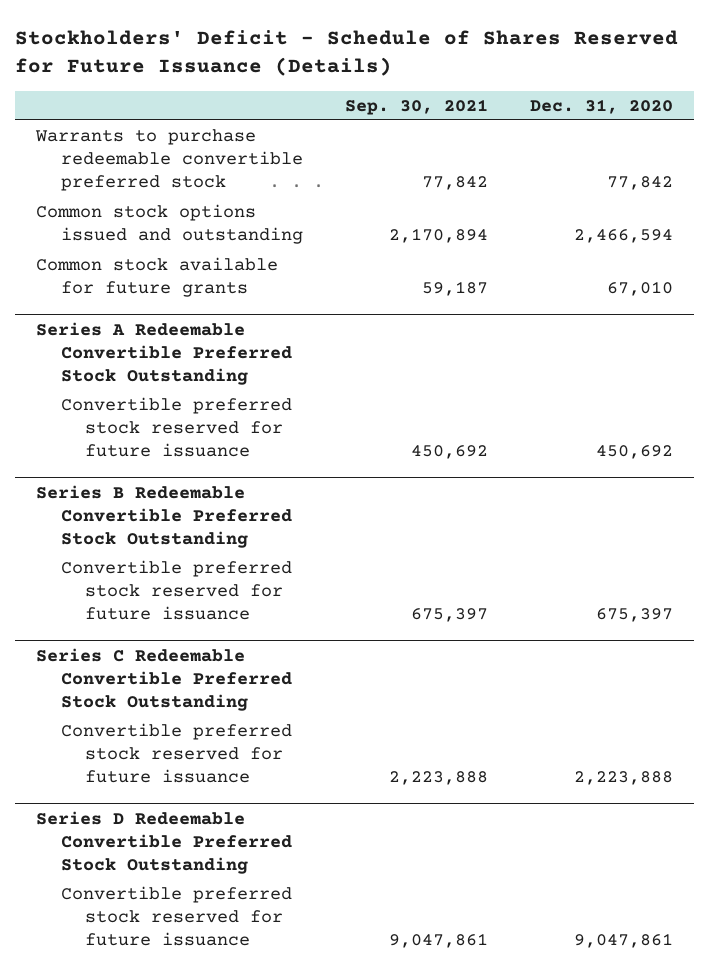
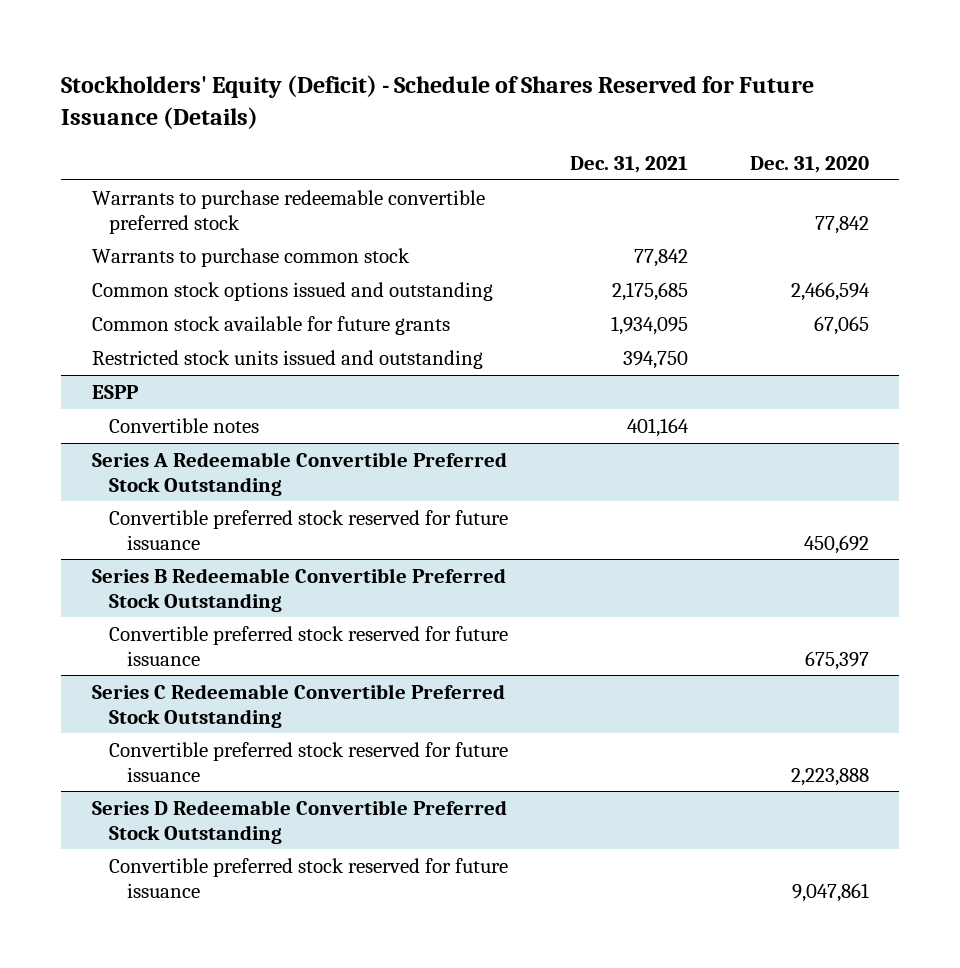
[15,29,679,77] Stockholders' Deficit - Schedule of Shares Reserved for Future Issuance (Details) -> [60,75,814,130] Stockholders' Equity (Deficit) - Schedule of Shares Reserved for Future Issuance (Details)
[344,98,488,115] Sep. 30, 2021 -> none
none -> [569,156,688,174] Dec. 31, 2021
none -> [91,247,410,267] Warrants to purchase common stock
[607,281,674,297] 67,010 -> [813,315,869,335] 67,065
none -> [91,349,483,369] Restricted stock units issued and outstanding
none -> [91,384,139,399] ESPP
none -> [109,417,260,433] Convertible notes

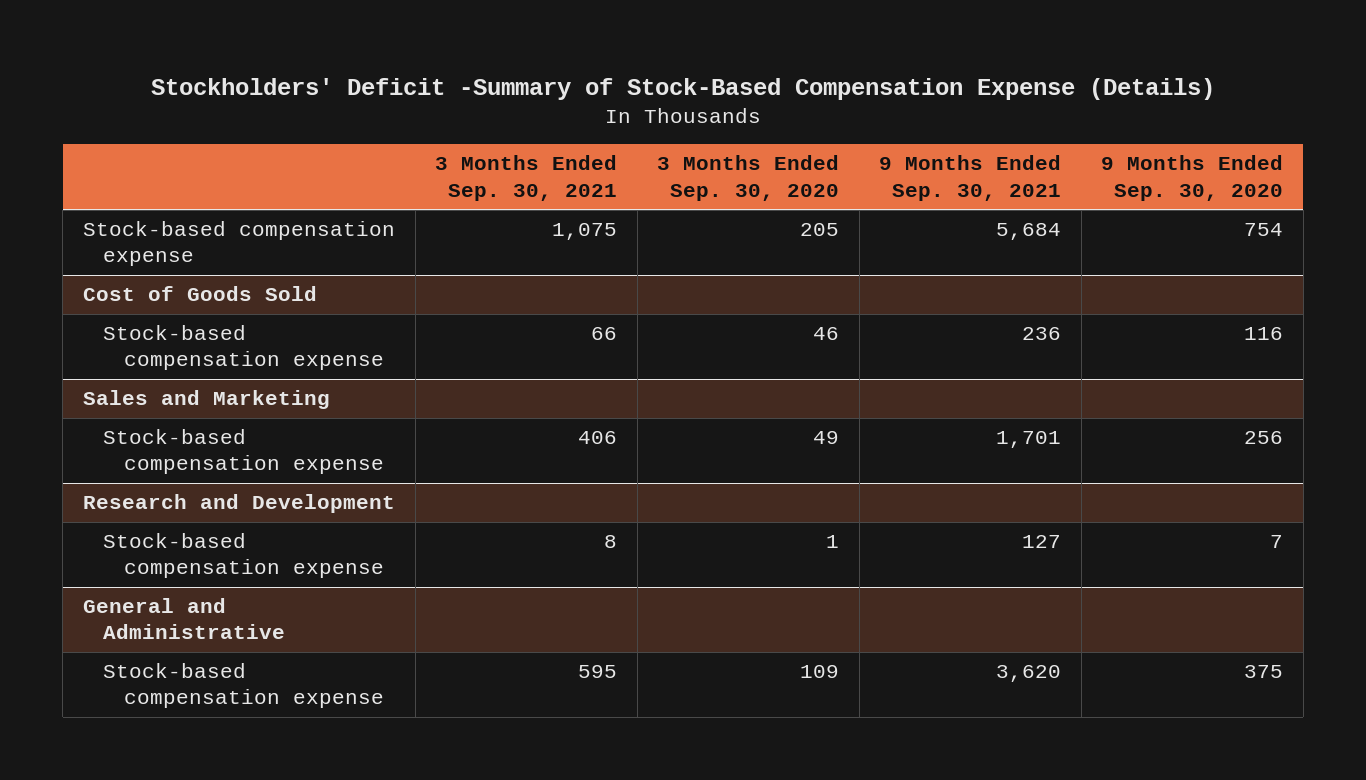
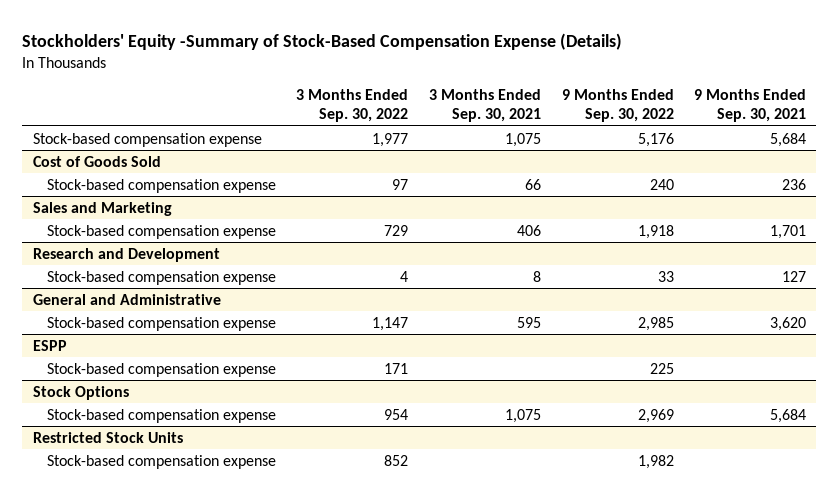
[151,78,1216,101] Stockholders' Deficit -Summary of Stock-Based Compensation Expense (Details) -> [22,32,623,50] Stockholders' Equity -Summary of Stock-Based Compensation Expense (Details)
[657,155,840,201] 3 Months Ended Sep. 30, 2020 -> none
[1101,155,1284,201] 9 Months Ended Sep. 30, 2020 -> none
none -> [296,89,409,123] 3 Months Ended Sep. 30, 2022
none -> [561,89,674,123] 9 Months Ended Sep. 30, 2022
none -> [32,339,67,351] ESPP
none -> [46,362,276,377] Stock-based compensation expense
none -> [32,385,129,400] Stock Options
none -> [46,408,276,423] Stock-based compensation expense
none -> [32,431,183,443] Restricted Stock Units
none -> [46,454,276,469] Stock-based compensation expense

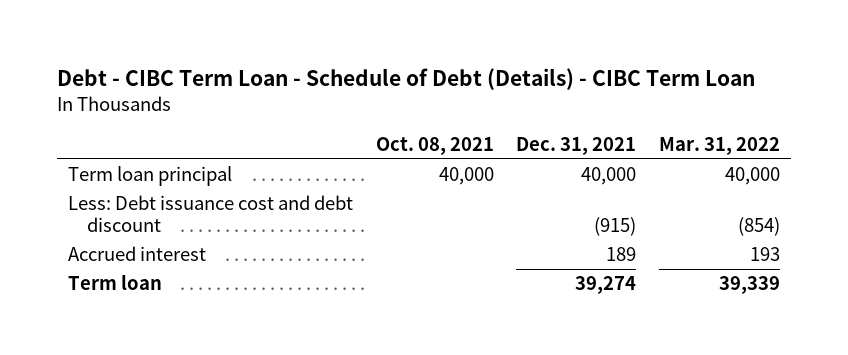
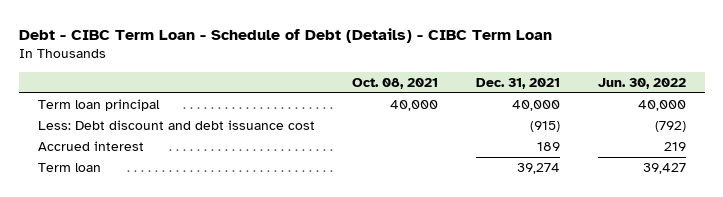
[658,136,780,155] Mar. 31, 2022 -> none
none -> [597,77,686,89] Jun. 30, 2022
[68,195,354,232] Less: Debt issuance cost and debt discount -> [37,120,315,131] Less: Debt discount and debt issuance cost

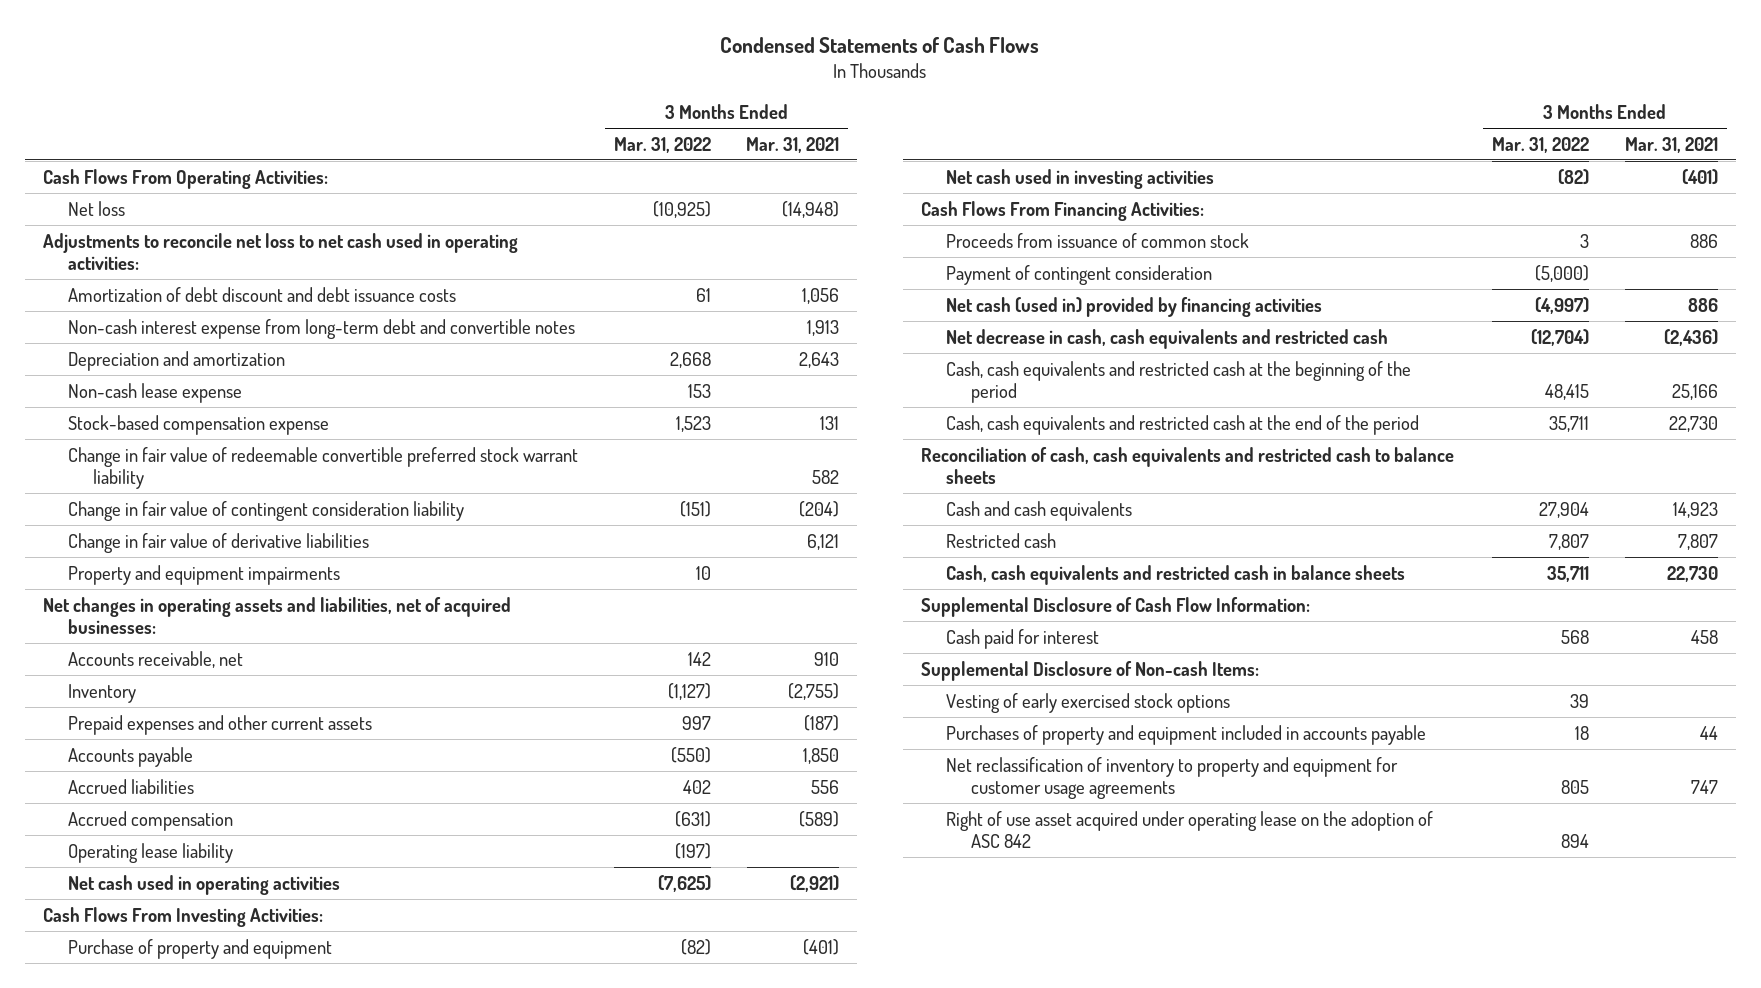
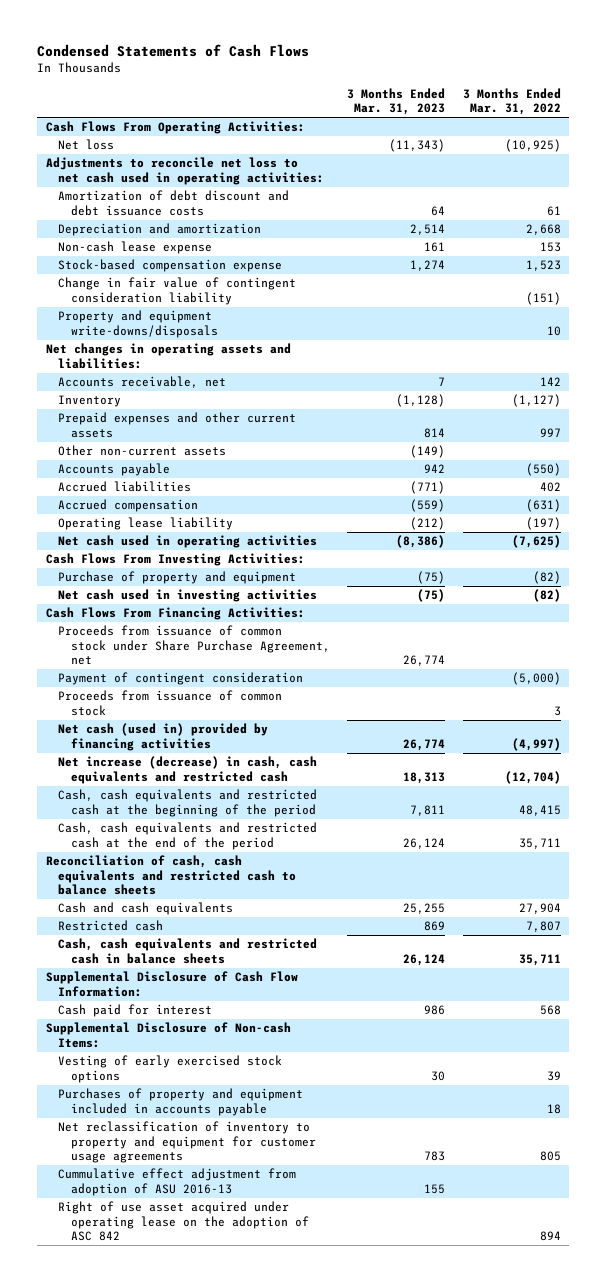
[746,136,840,153] Mar. 31, 2021 -> none
none -> [347,88,446,116] 3 Months Ended Mar. 31, 2023
[67,318,575,339] Non-cash interest expense from long-term debt and convertible notes -> none
[67,446,578,489] Change in fair value of redeemable convertible preferred stock warrant liability -> none
[67,532,369,553] Change in fair value of derivative liabilities -> none
[67,564,340,585] Property and equipment impairments -> none
none -> [58,310,218,338] Property and equipment write-downs/disposals
[42,596,511,634] Net changes in operating assets and liabilities, net of acquired businesses: -> [45,343,291,369] Net changes in operating assets and liabilities:
none -> [58,445,227,457] Other non-current assets
none -> [58,625,330,666] Proceeds from issuance of common stock under Share Purchase Agreement, net
[946,232,1250,248] Proceeds from issuance of common stock -> [58,690,283,716] Proceeds from issuance of common stock
[946,328,1389,349] Net decrease in cash, cash equivalents and restricted cash -> [58,756,318,784] Net increase (decrease) in cash, cash equivalents and restricted cash
none -> [58,1168,297,1196] Cummulative effect adjustment from adoption of ASU 2016-13

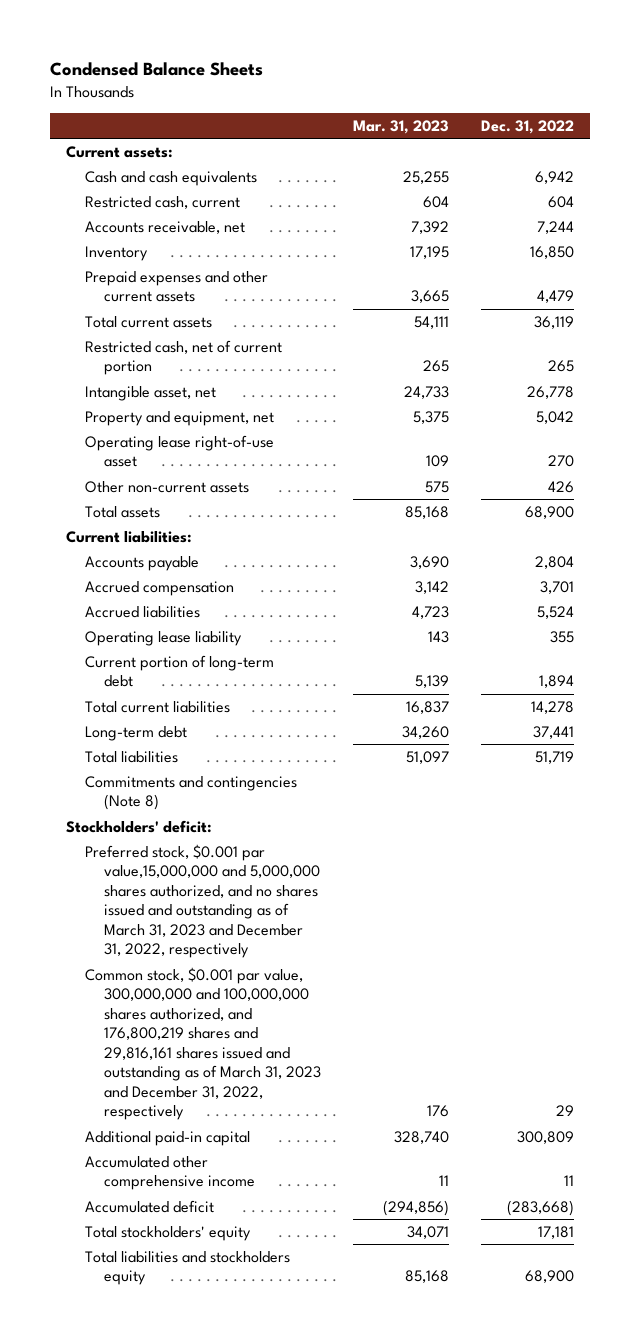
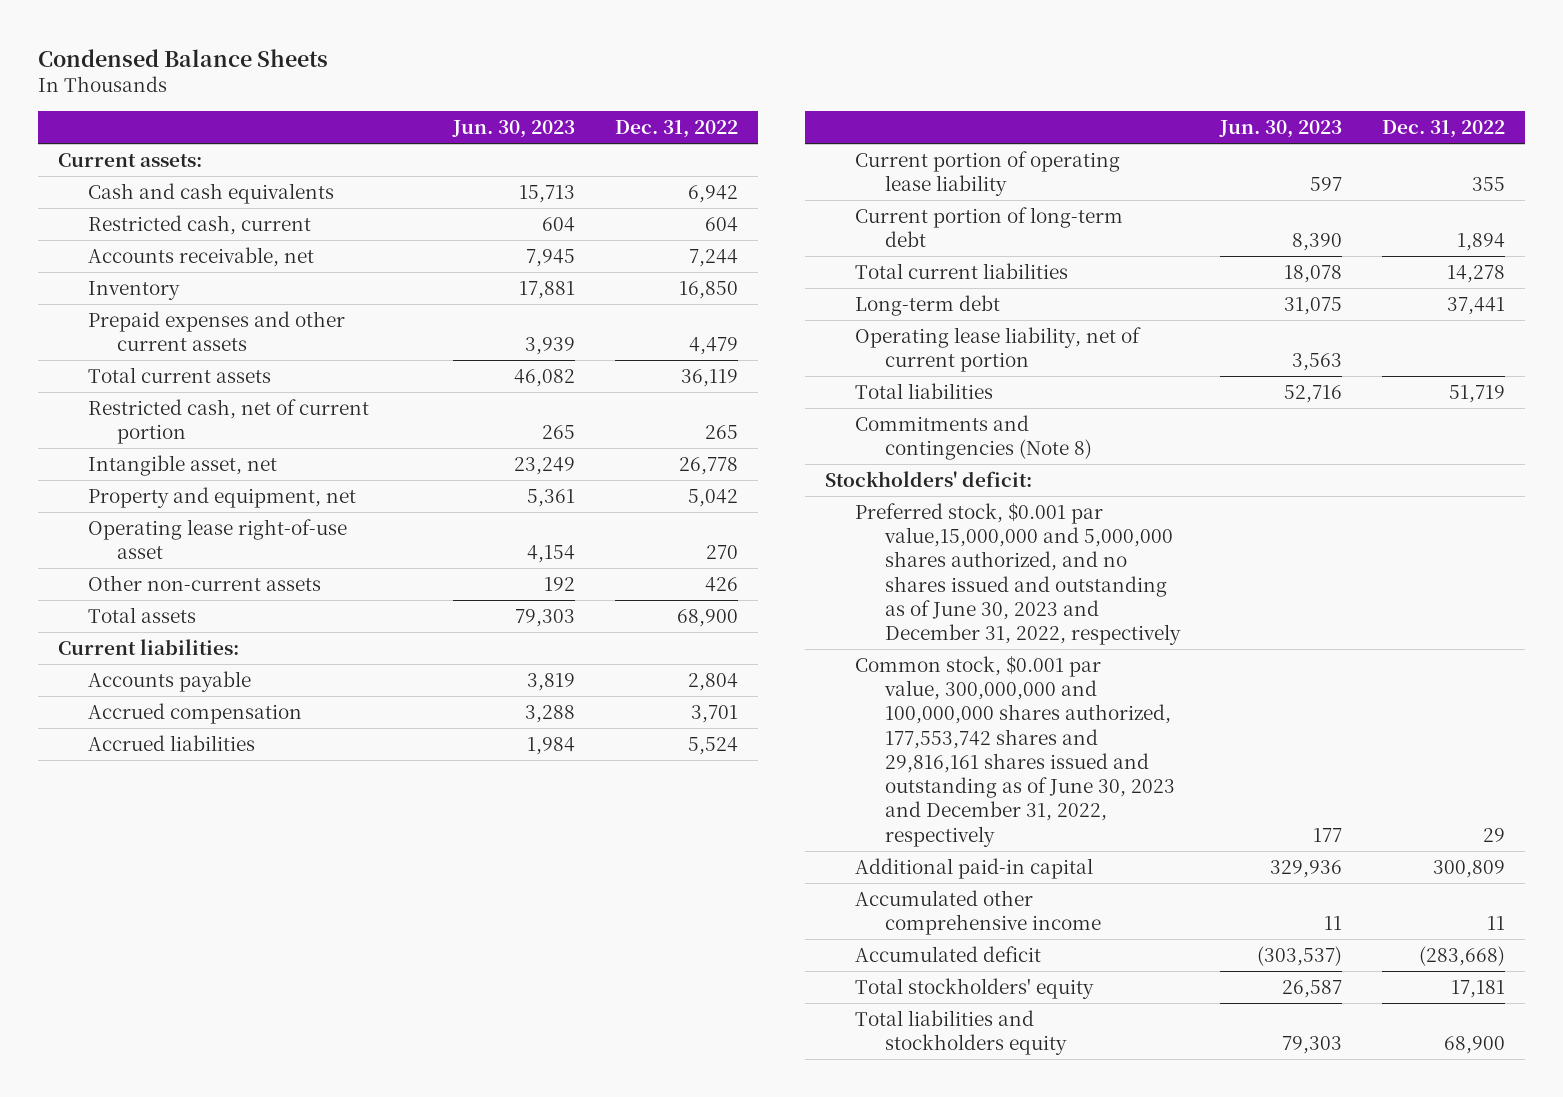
[352,119,449,134] Mar. 31, 2023 -> none
none -> [451,119,575,138] Jun. 30, 2023
[84,630,242,646] Operating lease liability -> [854,150,1120,197] Current portion of operating lease liability
none -> [854,326,1141,373] Operating lease liability, net of current portion
[84,843,320,959] Preferred stock, $0.001 par value,15,000,000 and 5,000,000 shares authorized, and no shares issued and outstanding as of March 31, 2023 and December 31, 2022, respectively -> [854,502,1181,646] Preferred stock, $0.001 par value,15,000,000 and 5,000,000 shares authorized, and no shares issued and outstanding as of June 30, 2023 and December 31, 2022, respectively
[84,966,321,1121] Common stock, $0.001 par value, 300,000,000 and 100,000,000 shares authorized, and 176,800,219 shares and 29,816,161 shares issued and outstanding as of March 31, 2023 and December 31, 2022, respectively -> [854,655,1175,847] Common stock, $0.001 par value, 300,000,000 and 100,000,000 shares authorized, 177,553,742 shares and 29,816,161 shares issued and outstanding as of June 30, 2023 and December 31, 2022, respectively

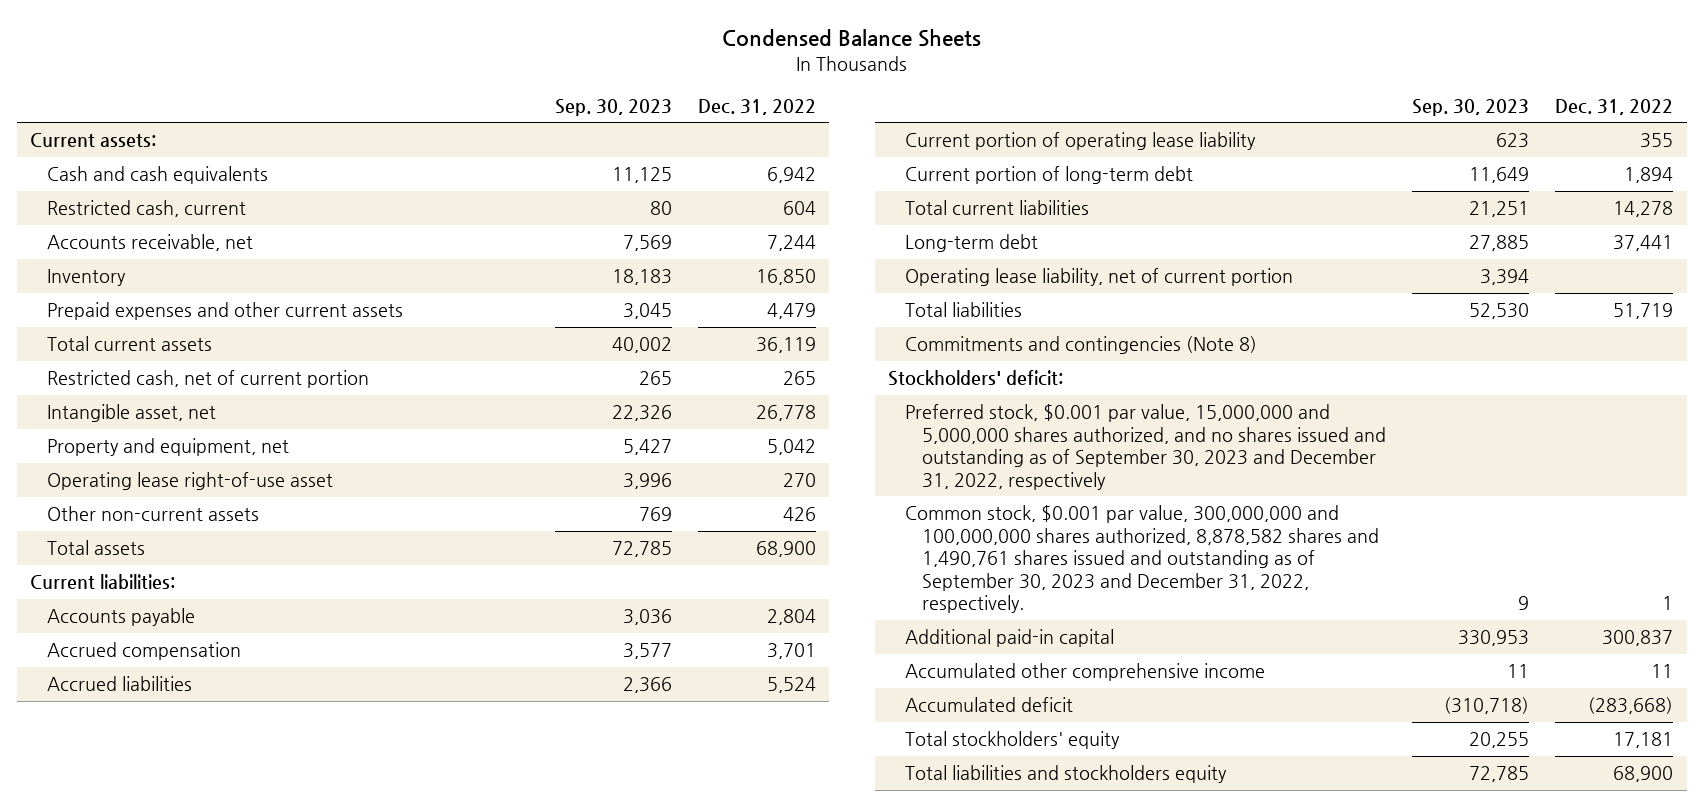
[451,119,575,138] Jun. 30, 2023 -> none
none -> [554,98,672,116] Sep. 30, 2023
[854,502,1181,646] Preferred stock, $0.001 par value,15,000,000 and 5,000,000 shares authorized, and no shares issued and outstanding as of June 30, 2023 and December 31, 2022, respectively -> [904,404,1386,490] Preferred stock, $0.001 par value, 15,000,000 and 5,000,000 shares authorized, and no shares issued and outstanding as of September 30, 2023 and December 31, 2022, respectively
[854,655,1175,847] Common stock, $0.001 par value, 300,000,000 and 100,000,000 shares authorized, 177,553,742 shares and 29,816,161 shares issued and outstanding as of June 30, 2023 and December 31, 2022, respectively -> [904,505,1379,613] Common stock, $0.001 par value, 300,000,000 and 100,000,000 shares authorized, 8,878,582 shares and 1,490,761 shares issued and outstanding as of September 30, 2023 and December 31, 2022, respectively.
[1483,827,1506,842] 29 -> [1662,595,1674,610] 1
[1433,859,1506,878] 300,809 -> [1602,630,1674,647] 300,837

